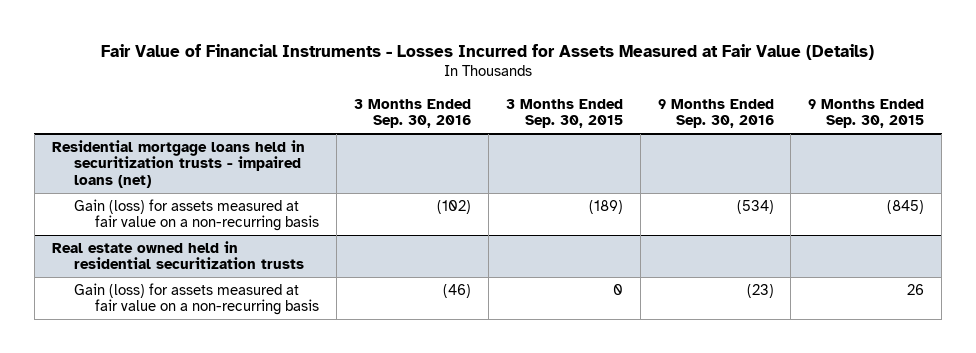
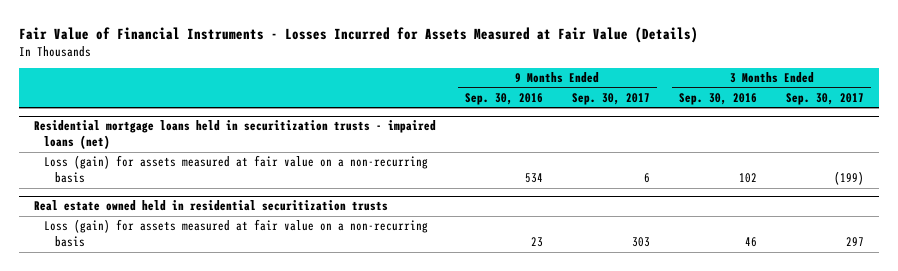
[505,98,623,129] 3 Months Ended Sep. 30, 2015 -> none
[808,98,925,129] 9 Months Ended Sep. 30, 2015 -> none
none -> [571,92,650,105] Sep. 30, 2017
none -> [786,92,865,105] Sep. 30, 2017
[73,198,320,232] Gain (loss) for assets measured at fair value on a non-recurring basis -> [44,155,429,184] Loss (gain) for assets measured at fair value on a non-recurring basis
[437,199,472,214] (102) -> [739,173,758,184] 102
[736,199,774,214] (534) -> [524,173,543,184] 534
[73,282,320,316] Gain (loss) for assets measured at fair value on a non-recurring basis -> [44,219,429,248] Loss (gain) for assets measured at fair value on a non-recurring basis
[443,283,472,298] (46) -> [745,237,758,248] 46
[746,283,774,298] (23) -> [530,237,543,248] 23

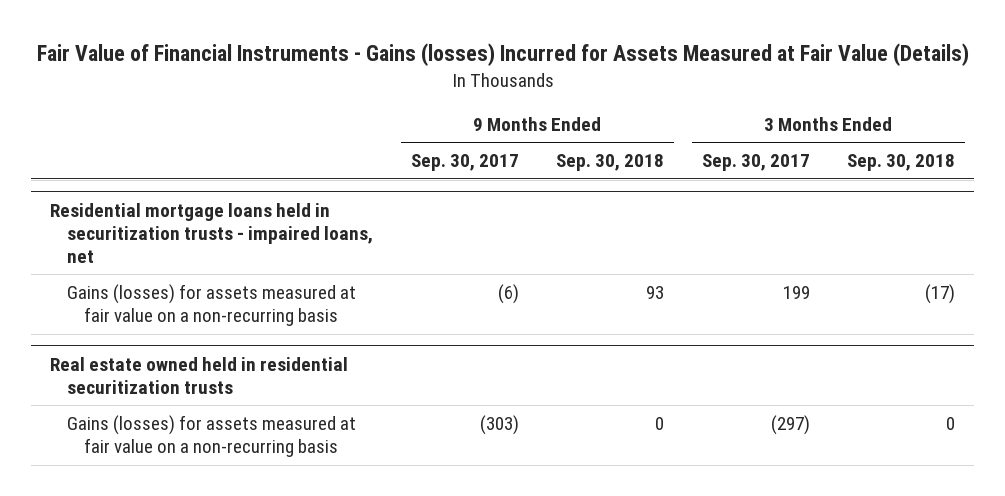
[19,26,699,43] Fair Value of Financial Instruments - Losses Incurred for Assets Measured at Fair Value (Details) -> [36,42,969,66] Fair Value of Financial Instruments - Gains (losses) Incurred for Assets Measured at Fair Value (Details)
[464,92,543,105] Sep. 30, 2016 -> none
[679,92,758,105] Sep. 30, 2016 -> none
none -> [556,154,665,172] Sep. 30, 2018
none -> [847,154,956,172] Sep. 30, 2018
[33,120,436,150] Residential mortgage loans held in securitization trusts - impaired loans (net) -> [49,202,373,263] Residential mortgage loans held in securitization trusts - impaired loans, net
[44,155,429,184] Loss (gain) for assets measured at fair value on a non-recurring basis -> [66,284,356,327] Gains (losses) for assets measured at fair value on a non-recurring basis
[643,173,650,184] 6 -> [497,284,519,305] (6)
[834,171,865,186] (199) -> [782,286,810,300] 199
[44,219,429,248] Loss (gain) for assets measured at fair value on a non-recurring basis -> [66,415,356,458] Gains (losses) for assets measured at fair value on a non-recurring basis
[631,237,650,248] 303 -> [479,415,519,436] (303)
[846,237,865,247] 297 -> [770,415,810,436] (297)

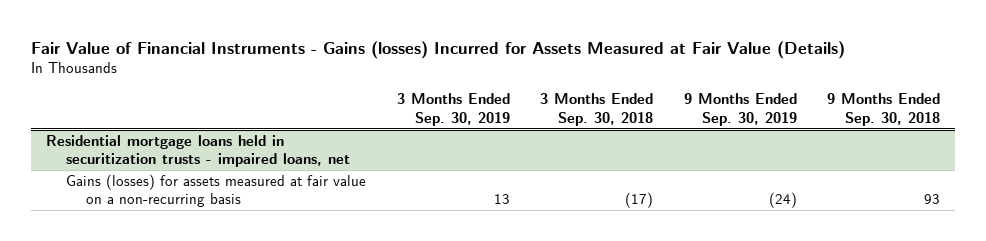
[410,154,519,172] Sep. 30, 2017 -> none
[701,154,810,172] Sep. 30, 2017 -> none
none -> [396,93,510,126] 3 Months Ended Sep. 30, 2019
none -> [683,93,797,126] 9 Months Ended Sep. 30, 2019
[49,356,348,394] Real estate owned held in residential securitization trusts -> none
[66,415,356,458] Gains (losses) for assets measured at fair value on a non-recurring basis -> none

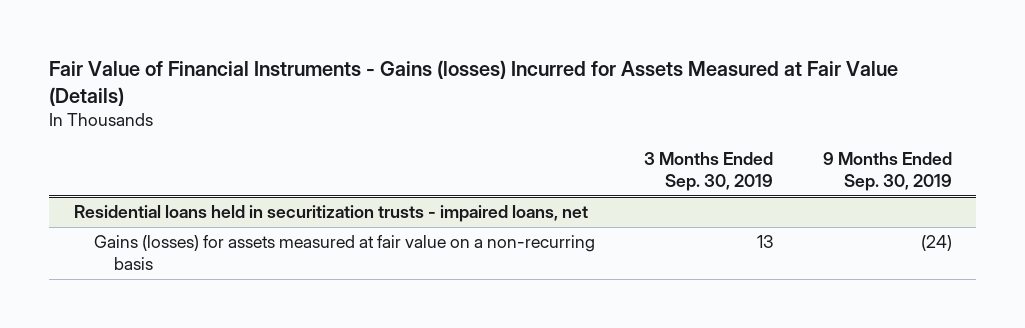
[540,93,654,126] 3 Months Ended Sep. 30, 2018 -> none
[826,93,940,126] 9 Months Ended Sep. 30, 2018 -> none
[45,135,351,168] Residential mortgage loans held in securitization trusts - impaired loans, net -> [73,205,588,223] Residential loans held in securitization trusts - impaired loans, net

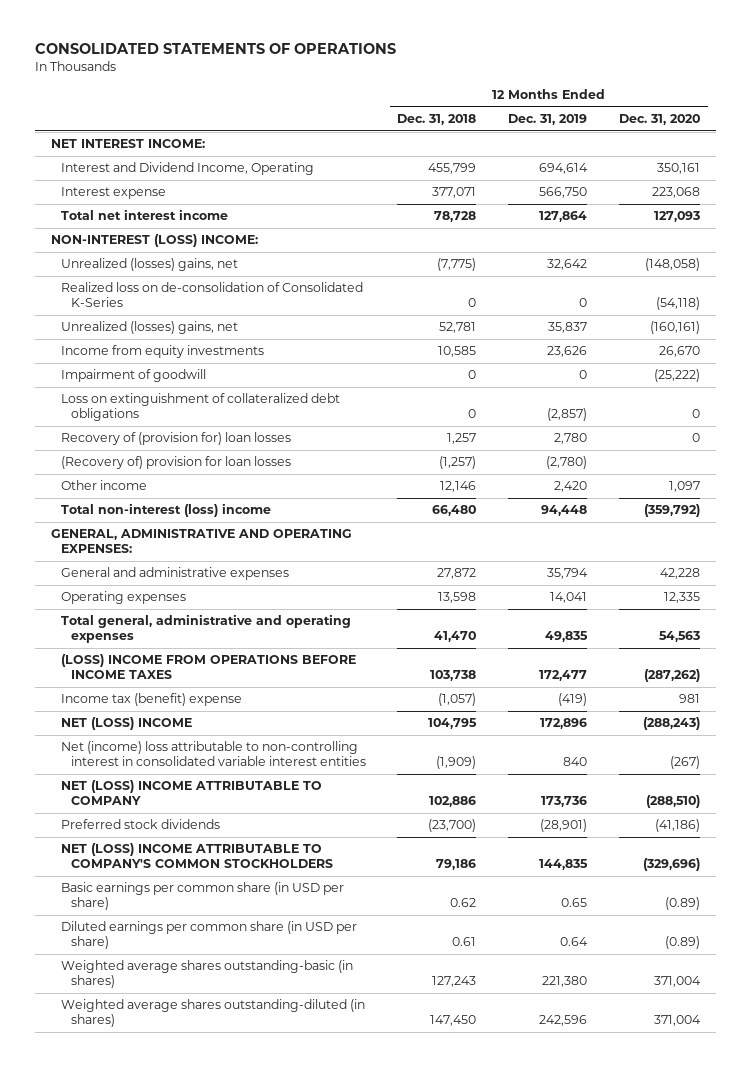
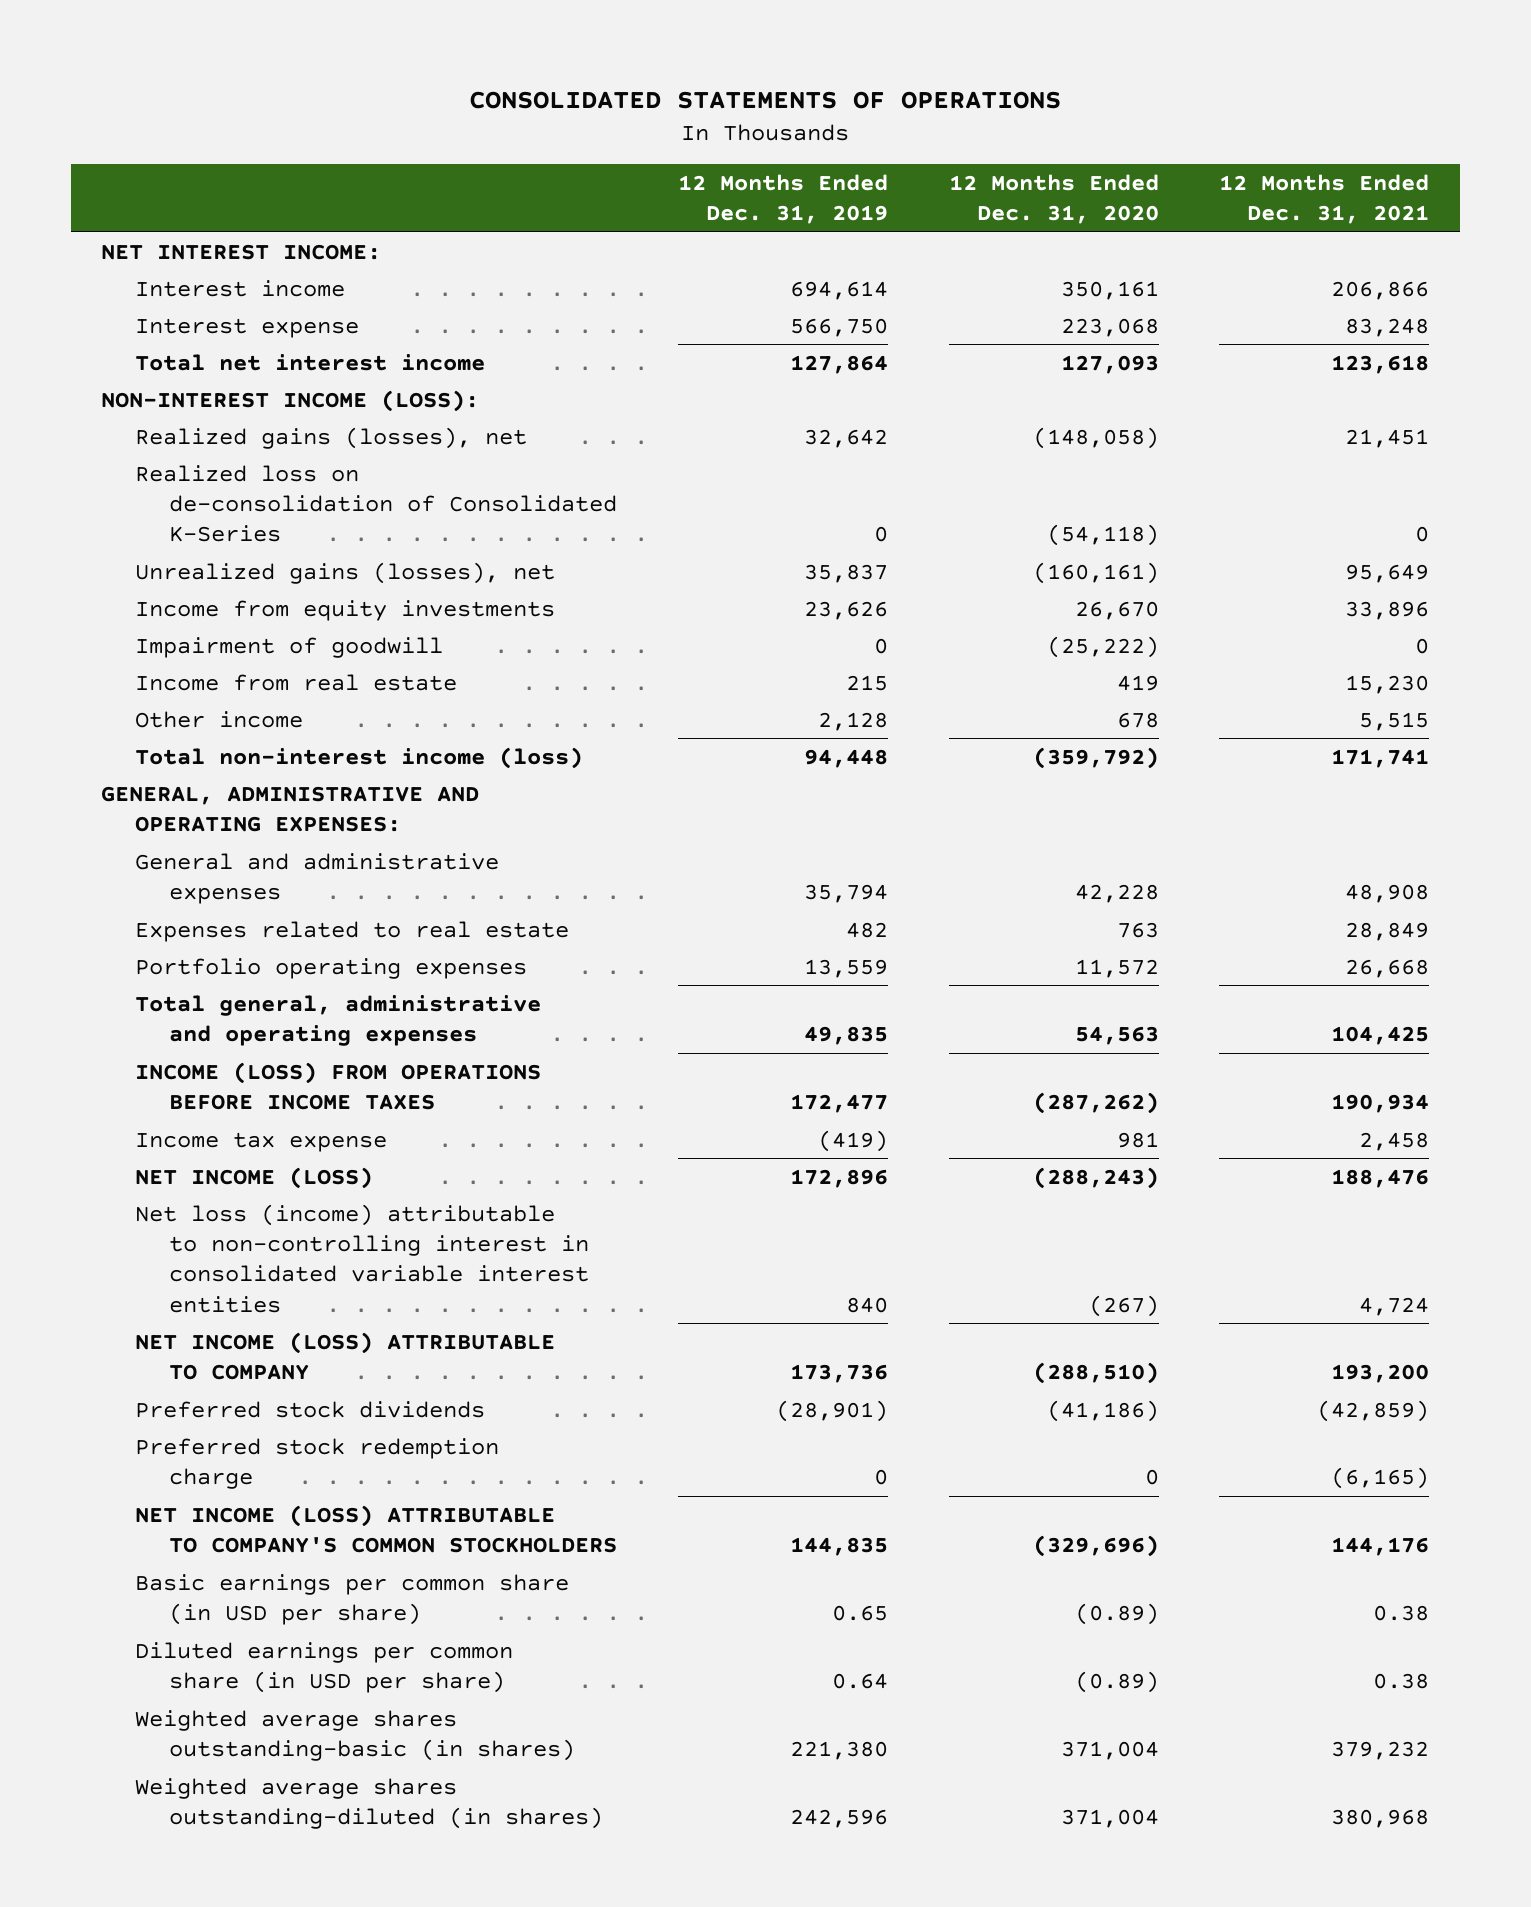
[397,114,477,126] Dec. 31, 2018 -> none
none -> [1219,173,1430,224] 12 Months Ended Dec. 31, 2021
[60,162,314,176] Interest and Dividend Income, Operating -> [135,279,346,297] Interest income
[50,234,258,248] NON-INTEREST (LOSS) INCOME: -> [101,389,480,412] NON-INTEREST INCOME (LOSS):
[60,258,238,272] Unrealized (losses) gains, net -> [135,426,528,449] Realized gains (losses), net
[60,321,238,335] Unrealized (losses) gains, net -> [135,561,556,584] Unrealized gains (losses), net
[60,393,340,422] Loss on extinguishment of collateralized debt obligations -> none
[60,432,291,446] Recovery of (provision for) loan losses -> none
[60,456,291,470] (Recovery of) provision for loan losses -> none
none -> [135,673,458,691] Income from real estate
[554,481,588,493] 2,420 -> [818,711,889,731] 2,128
[668,481,700,493] 1,097 -> [1116,711,1159,728] 678
[60,503,271,518] Total non-interest (loss) income -> [135,746,584,769] Total non-interest income (loss)
none -> [135,920,570,942] Expenses related to real estate
[60,591,186,605] Operating expenses -> [135,957,528,979] Portfolio operating expenses
[550,592,588,604] 14,041 -> [804,958,889,978] 13,559
[663,592,700,604] 12,335 -> [1074,958,1159,978] 11,572
[60,654,356,680] (LOSS) INCOME FROM OPERATIONS BEFORE INCOME TAXES -> [135,1061,542,1111] INCOME (LOSS) FROM OPERATIONS BEFORE INCOME TAXES
[60,693,242,707] Income tax (benefit) expense -> [135,1131,388,1152] Income tax expense
[60,717,192,731] NET (LOSS) INCOME -> [135,1166,374,1189] NET INCOME (LOSS)
[60,741,366,767] Net (income) loss attributable to non-controlling interest in consolidated variable interest entities -> [135,1203,590,1313] Net loss (income) attributable to non-controlling interest in consolidated variable interest entities
[60,780,322,806] NET (LOSS) INCOME ATTRIBUTABLE TO COMPANY -> [135,1331,556,1381] NET INCOME (LOSS) ATTRIBUTABLE TO COMPANY
none -> [135,1437,500,1490] Preferred stock redemption charge
[60,843,333,869] NET (LOSS) INCOME ATTRIBUTABLE TO COMPANY'S COMMON STOCKHOLDERS -> [135,1504,618,1554] NET INCOME (LOSS) ATTRIBUTABLE TO COMPANY'S COMMON STOCKHOLDERS

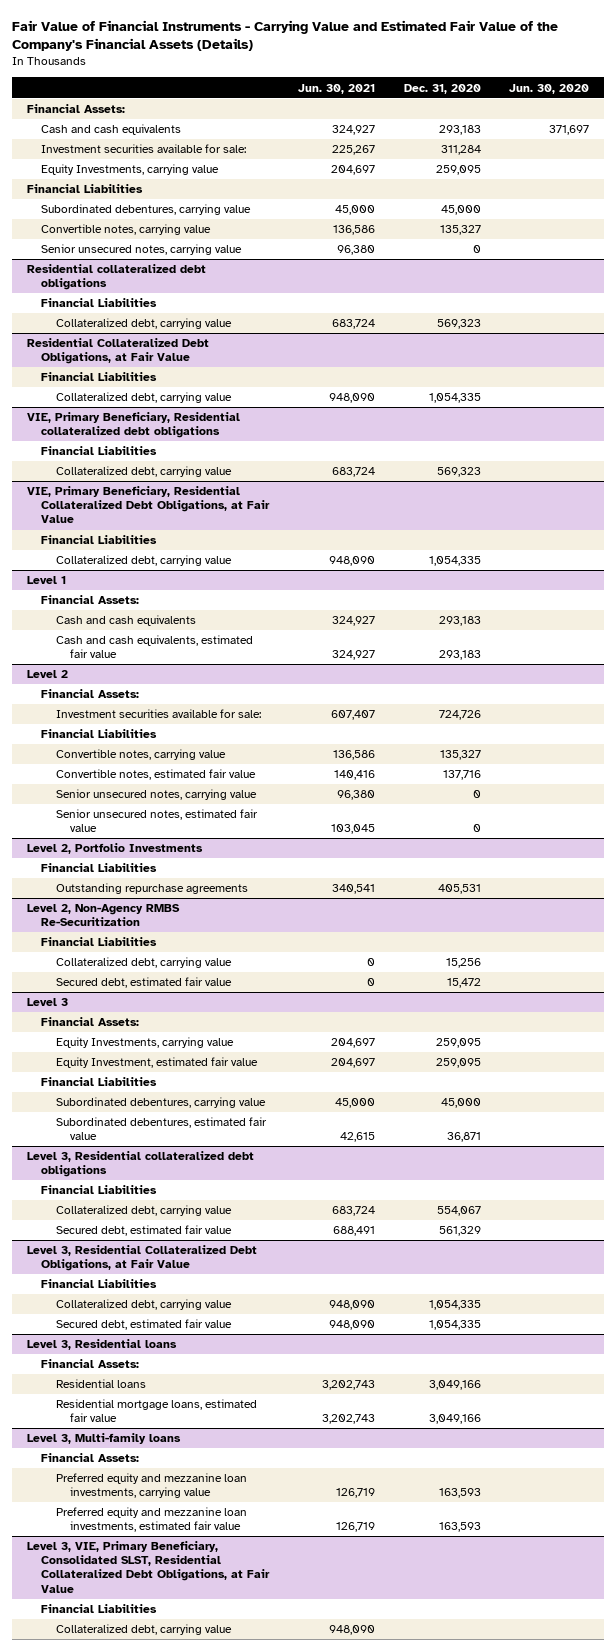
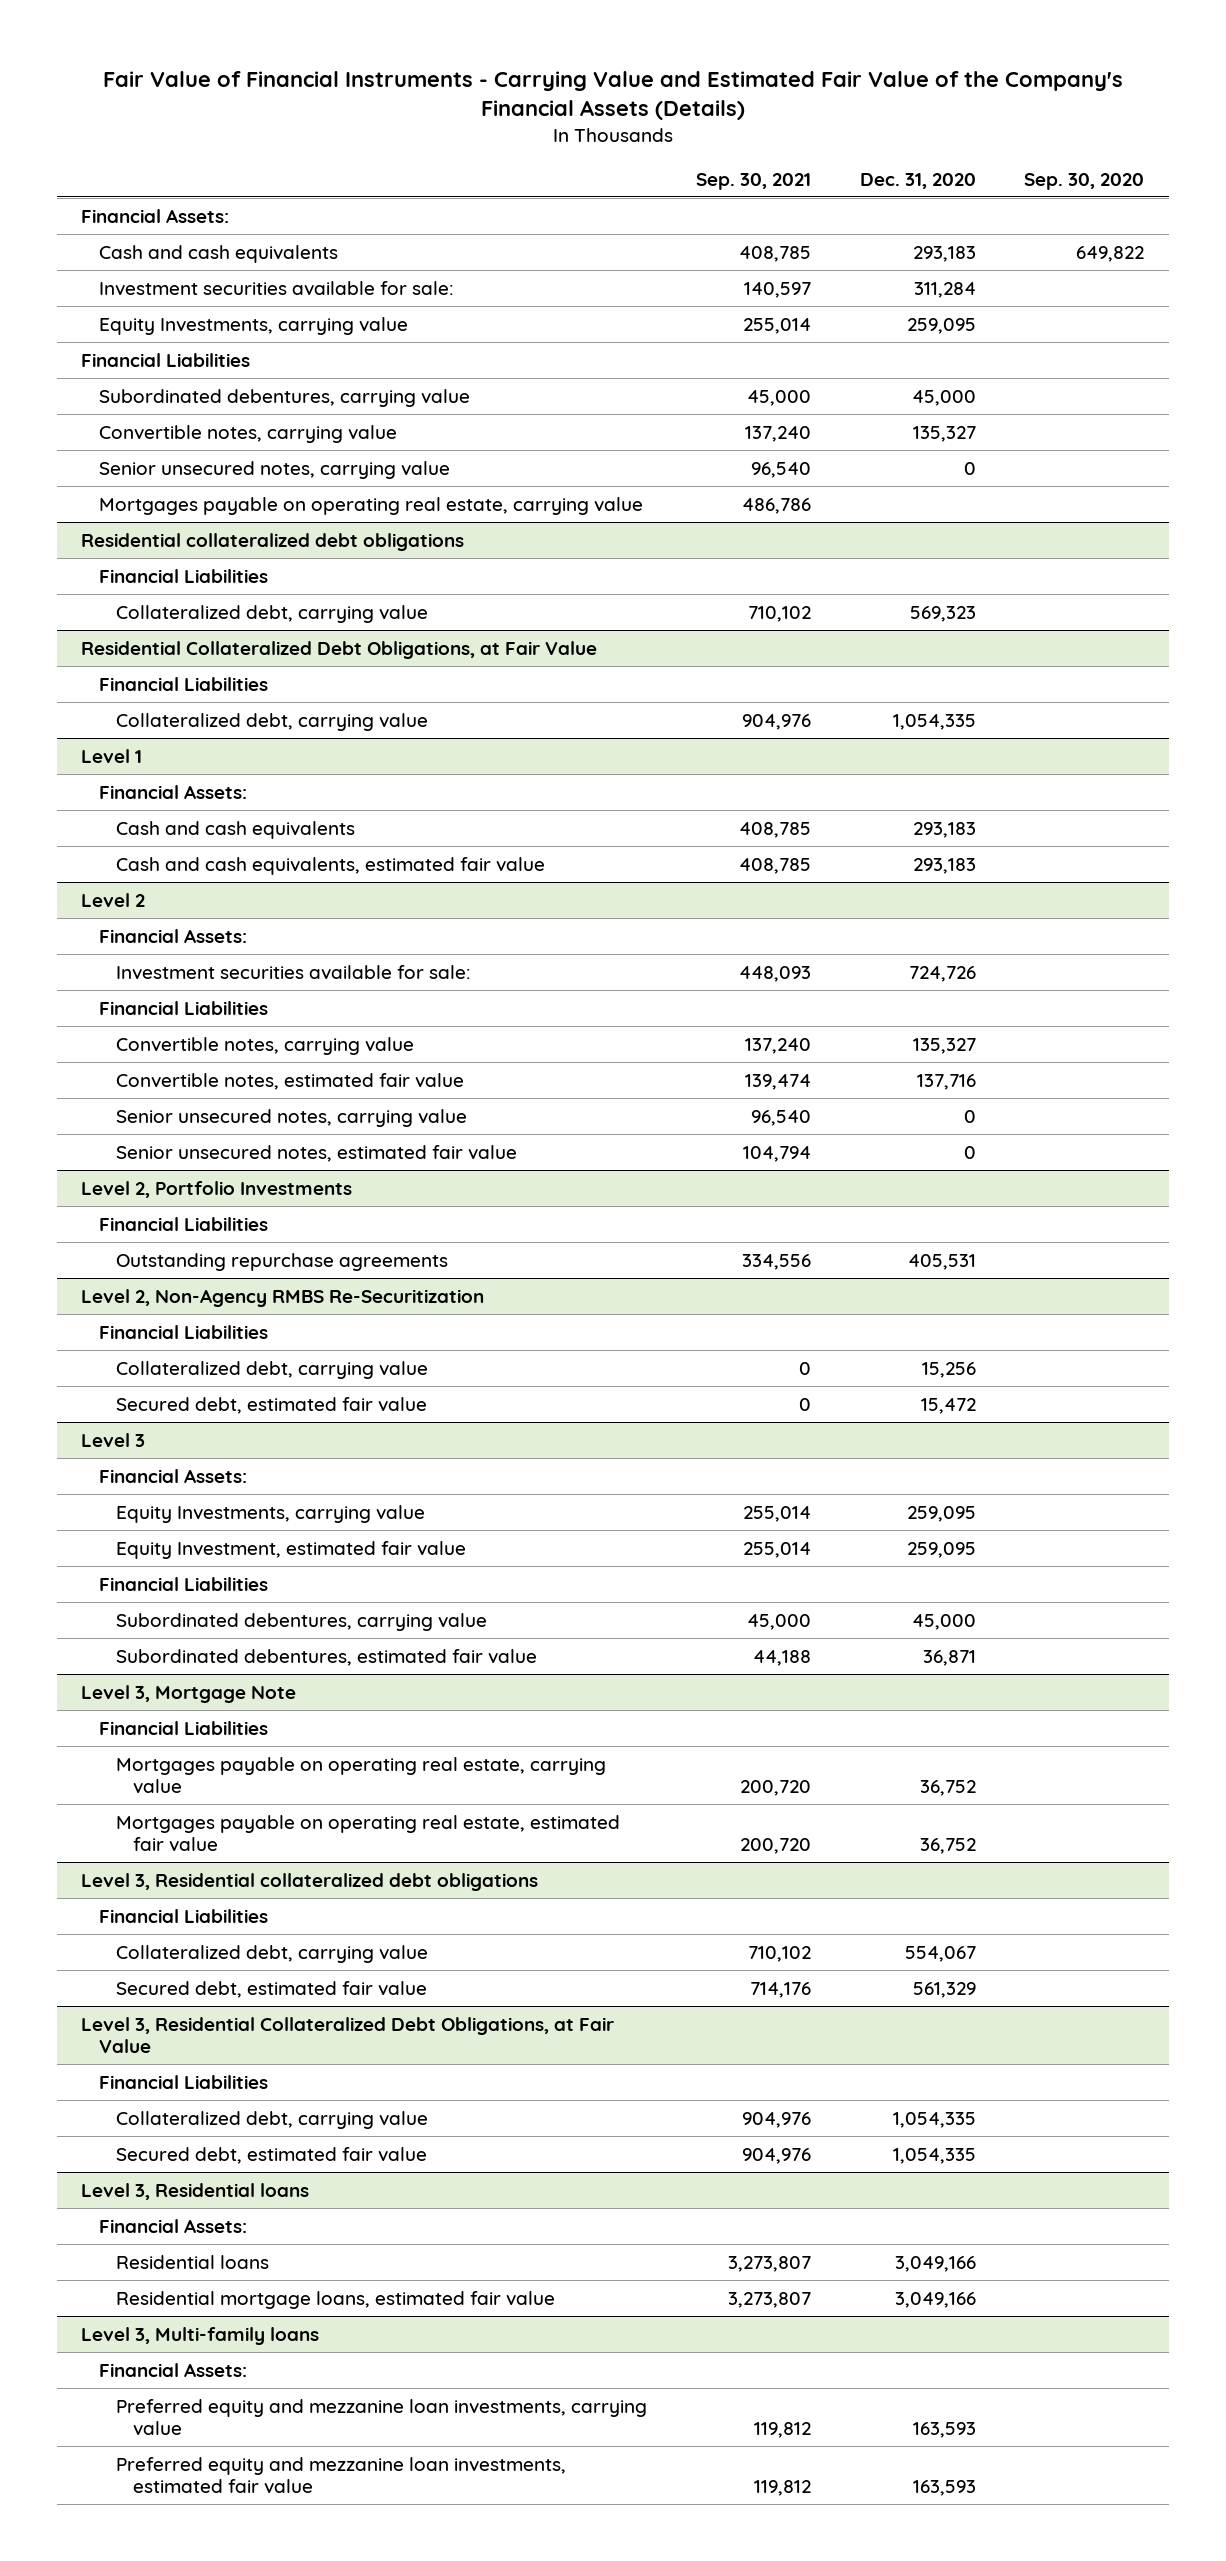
[298,83,376,94] Jun. 30, 2021 -> none
[509,83,590,94] Jun. 30, 2020 -> none
none -> [695,172,811,190] Sep. 30, 2021
none -> [1024,172,1145,190] Sep. 30, 2020
none -> [98,496,643,515] Mortgages payable on operating real estate, carrying value
[26,412,240,439] VIE, Primary Beneficiary, Residential collateralized debt obligations -> none
[41,446,158,456] Financial Liabilities -> none
[55,466,232,478] Collateralized debt, carrying value -> none
[26,486,271,524] VIE, Primary Beneficiary, Residential Collateralized Debt Obligations, at Fair Value -> none
[41,535,158,545] Financial Liabilities -> none
[55,555,232,567] Collateralized debt, carrying value -> none
none -> [81,1684,297,1703] Level 3, Mortgage Note
none -> [98,1720,268,1735] Financial Liabilities
none -> [115,1756,606,1794] Mortgages payable on operating real estate, carrying value
none -> [115,1814,620,1852] Mortgages payable on operating real estate, estimated fair value
[26,1541,271,1593] Level 3, VIE, Primary Beneficiary, Consolidated SLST, Residential Collateralized Debt Obligations, at Fair Value -> none
[41,1604,158,1614] Financial Liabilities -> none
[55,1624,232,1636] Collateralized debt, carrying value -> none

